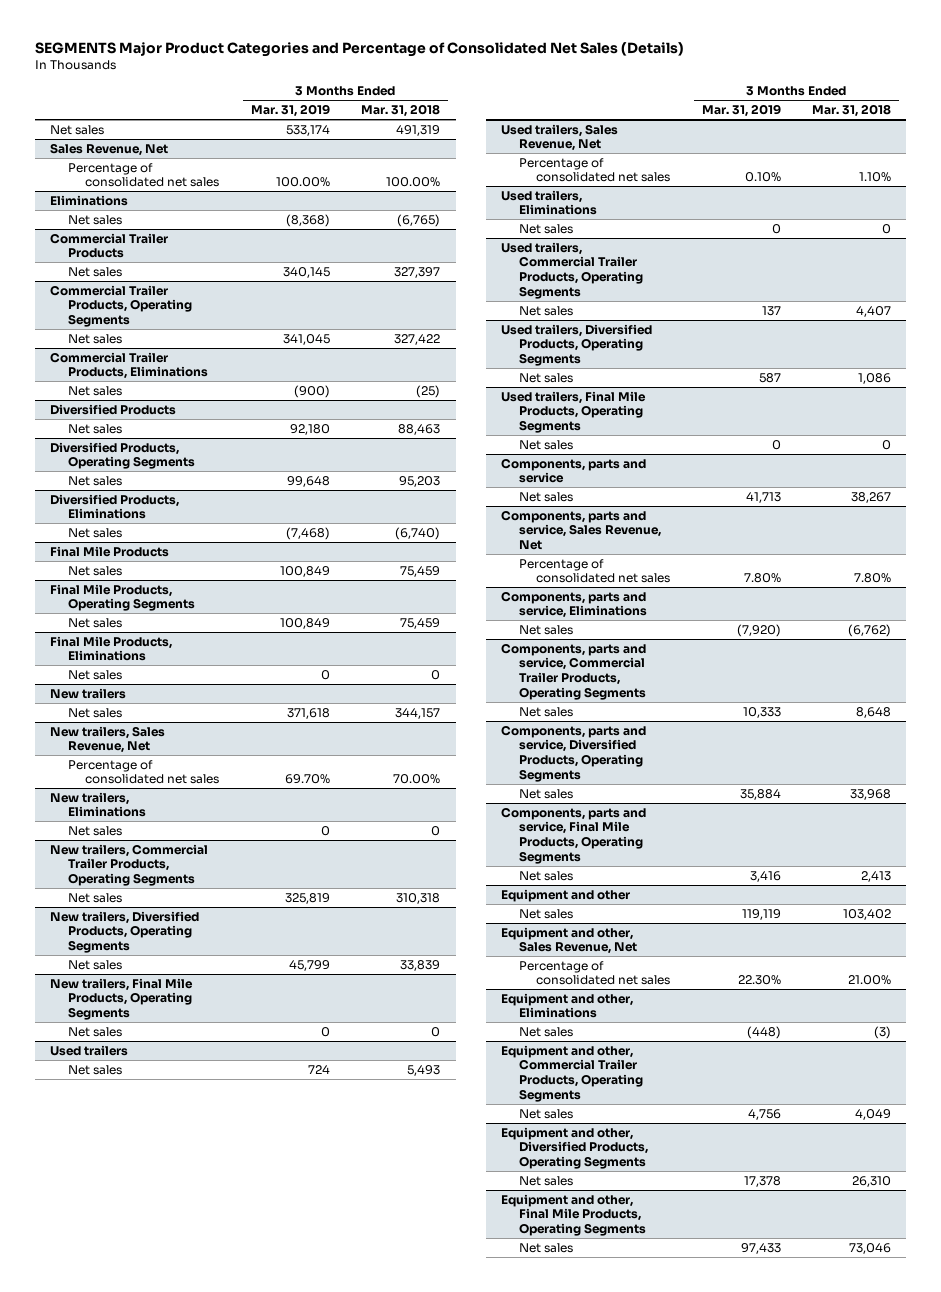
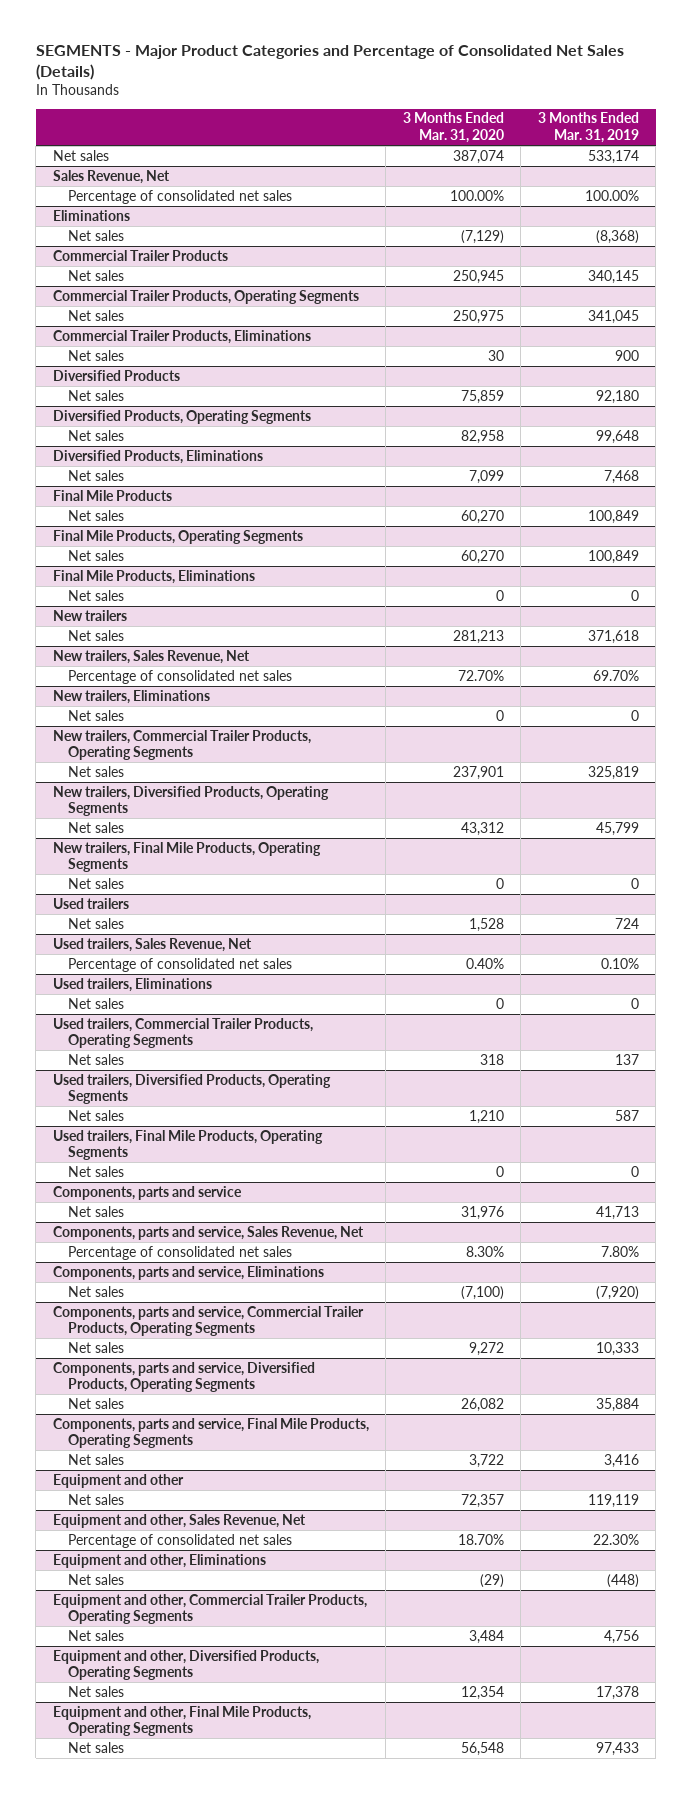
[34,42,684,58] SEGMENTS Major Product Categories and Percentage of Consolidated Net Sales (Details) -> [35,45,624,81] SEGMENTS - Major Product Categories and Percentage of Consolidated Net Sales (Details)
[360,104,440,118] Mar. 31, 2018 -> none
none -> [402,112,504,143] 3 Months Ended Mar. 31, 2020
[293,384,330,398] (900) -> [614,349,639,361] 900
[285,526,330,540] (7,468) -> [603,469,639,484] 7,468

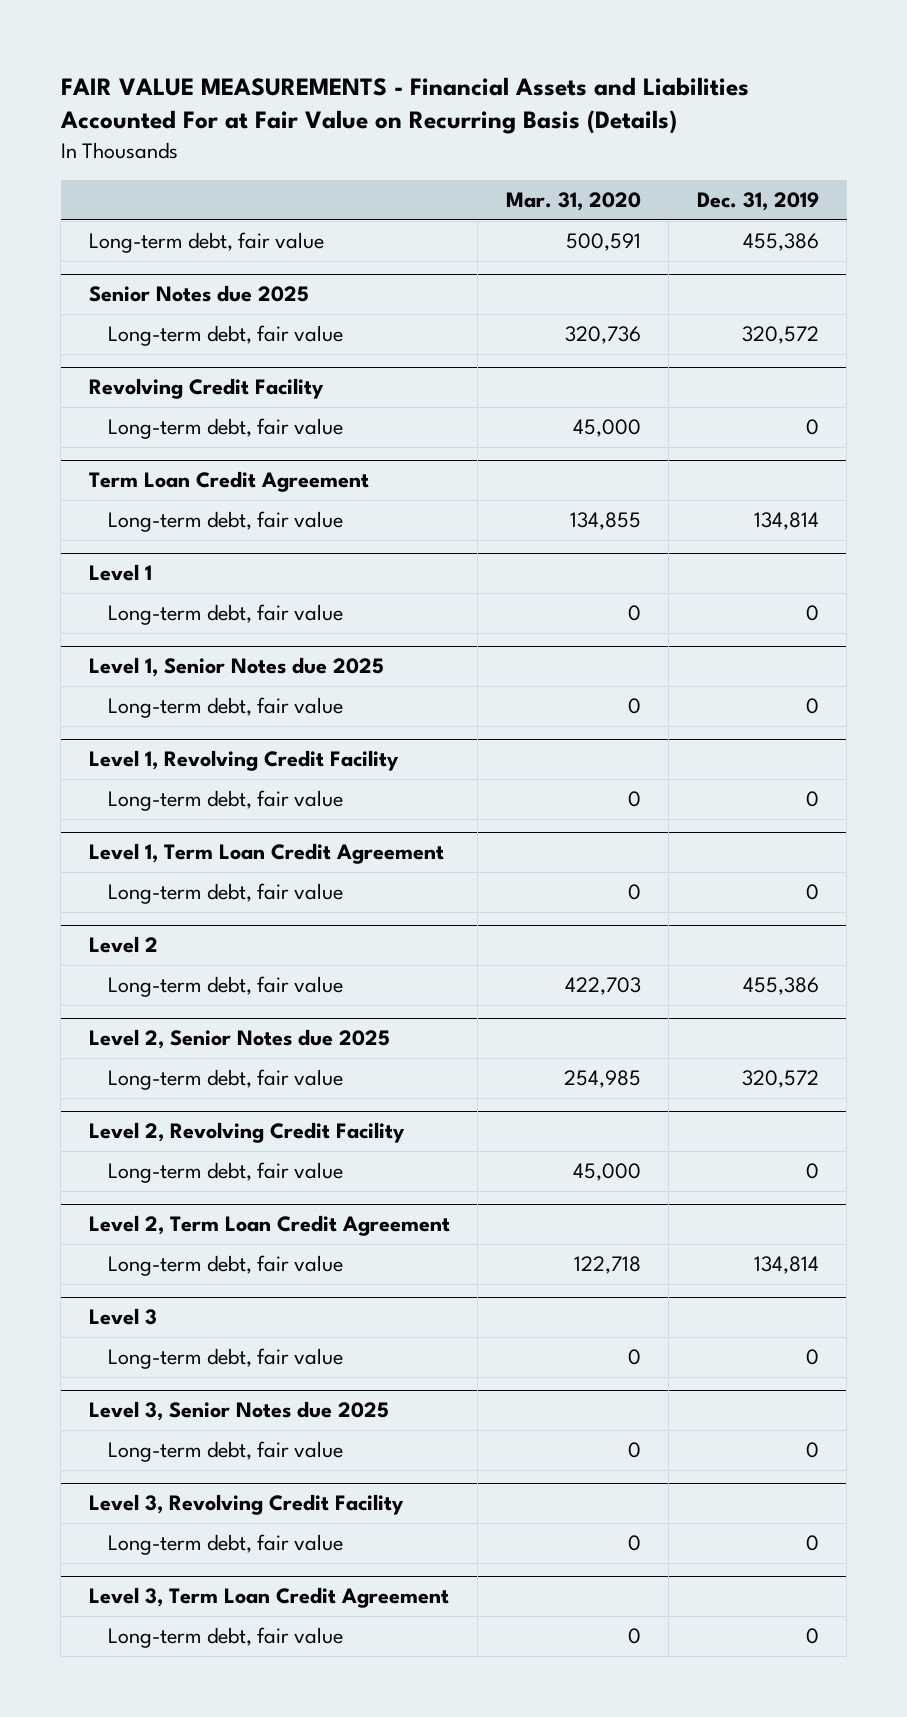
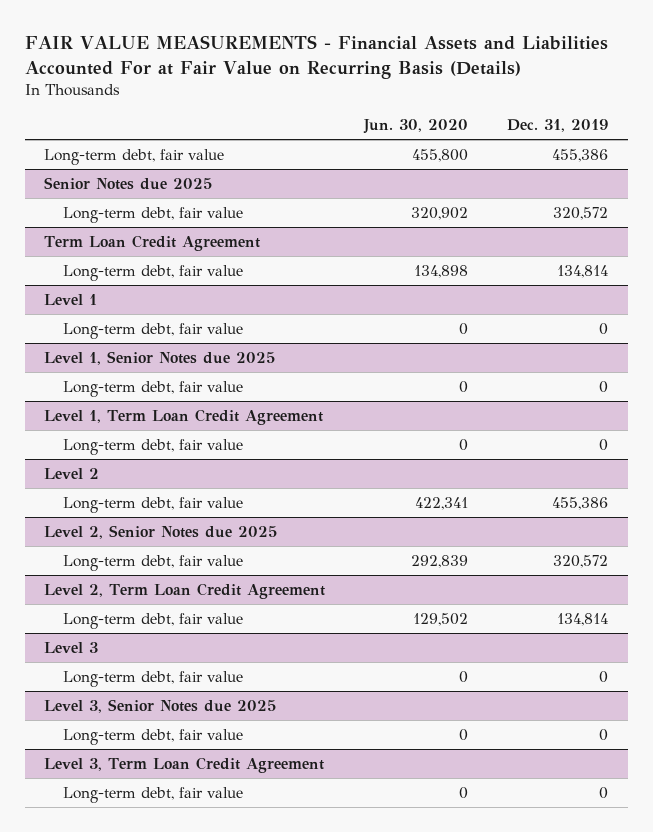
[505,192,641,212] Mar. 31, 2020 -> none
none -> [363,119,469,135] Jun. 30, 2020
[88,378,324,400] Revolving Credit Facility -> none
[107,418,343,440] Long-term debt, fair value -> none
[88,750,399,772] Level 1, Revolving Credit Facility -> none
[107,790,343,812] Long-term debt, fair value -> none
[88,1122,405,1144] Level 2, Revolving Credit Facility -> none
[107,1162,343,1184] Long-term debt, fair value -> none
[88,1494,404,1516] Level 3, Revolving Credit Facility -> none
[107,1534,343,1556] Long-term debt, fair value -> none

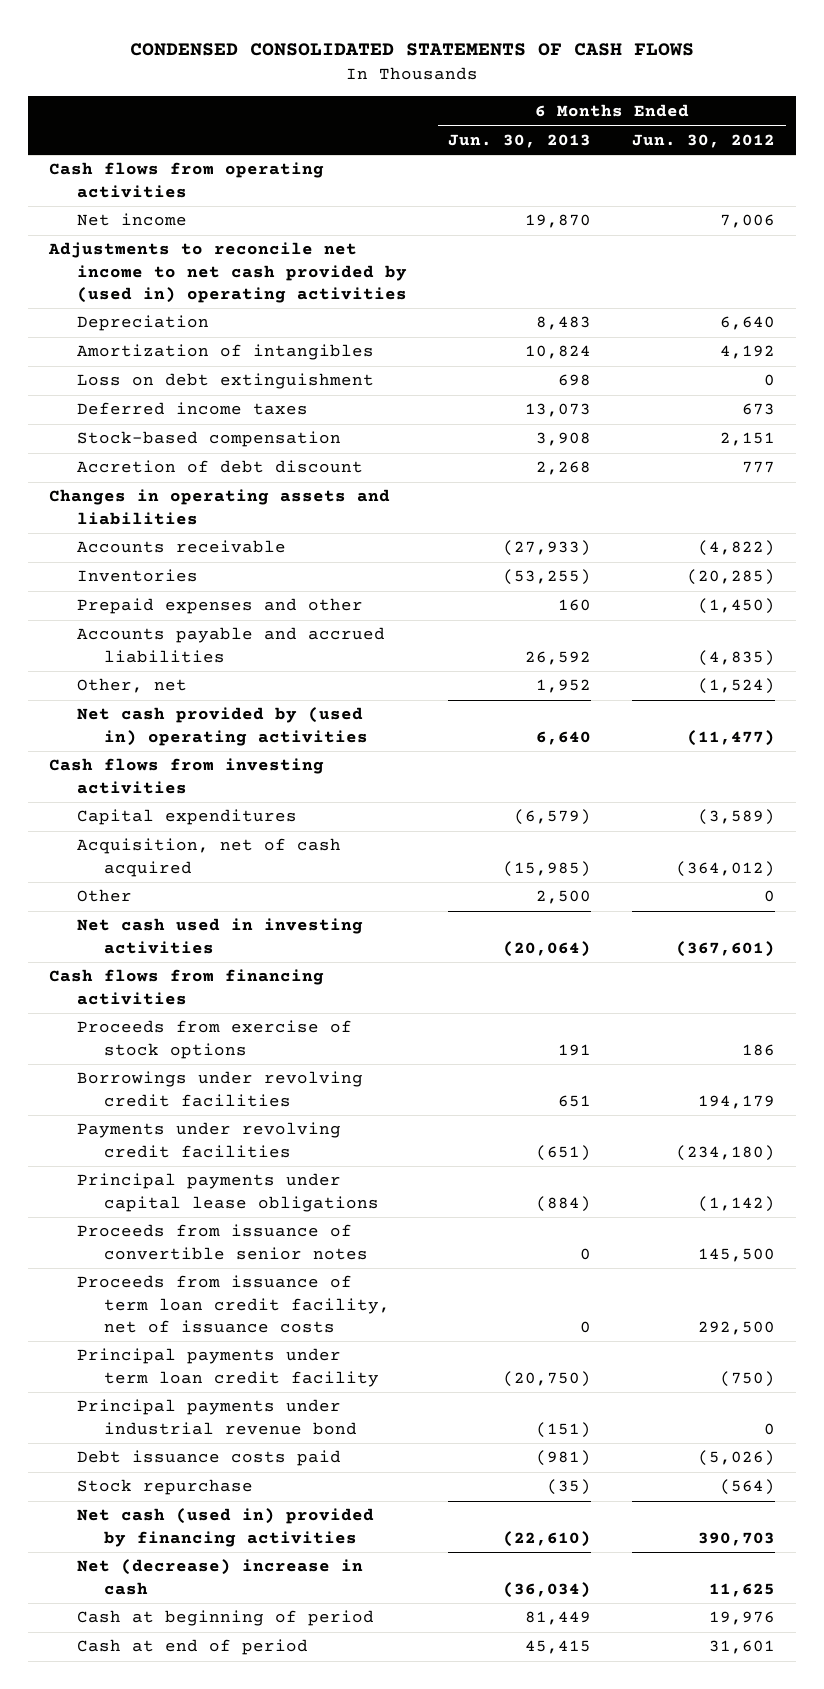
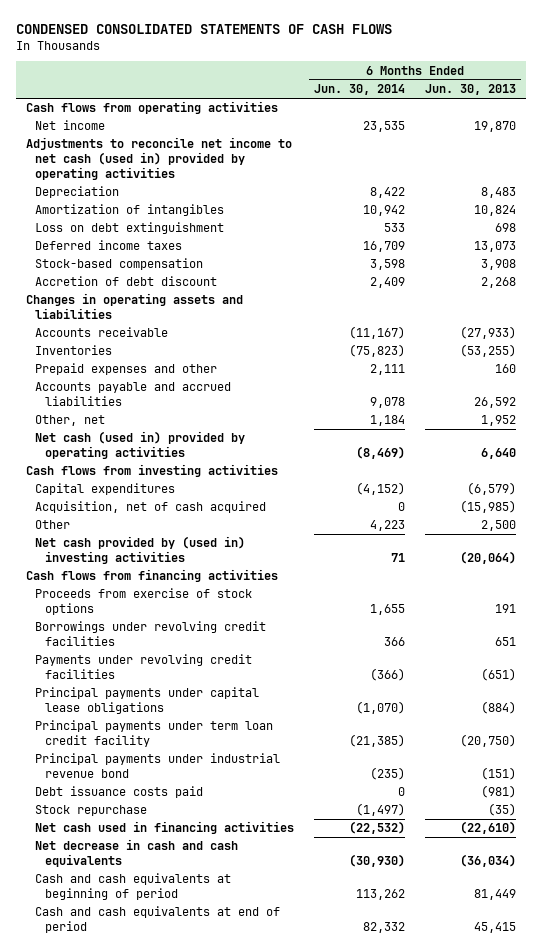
[632,133,776,148] Jun. 30, 2012 -> none
none -> [314,84,406,96] Jun. 30, 2014
[47,242,407,304] Adjustments to reconcile net income to net cash provided by (used in) operating activities -> [25,137,292,181] Adjustments to reconcile net income to net cash (used in) provided by operating activities
[76,707,369,746] Net cash provided by (used in) operating activities -> [35,431,246,460] Net cash (used in) provided by operating activities
[76,918,363,954] Net cash used in investing activities -> [35,536,246,565] Net cash provided by (used in) investing activities
[76,1224,369,1260] Proceeds from issuance of convertible senior notes -> none
[76,1275,391,1334] Proceeds from issuance of term loan credit facility, net of issuance costs -> none
[76,1508,374,1547] Net cash (used in) provided by financing activities -> [35,821,295,835] Net cash used in financing activities
[76,1559,363,1595] Net (decrease) increase in cash -> [35,839,239,868] Net decrease in cash and cash equivalents
[76,1610,374,1627] Cash at beginning of period -> [35,873,232,901] Cash and cash equivalents at beginning of period
[76,1639,308,1656] Cash at end of period -> [35,906,281,934] Cash and cash equivalents at end of period

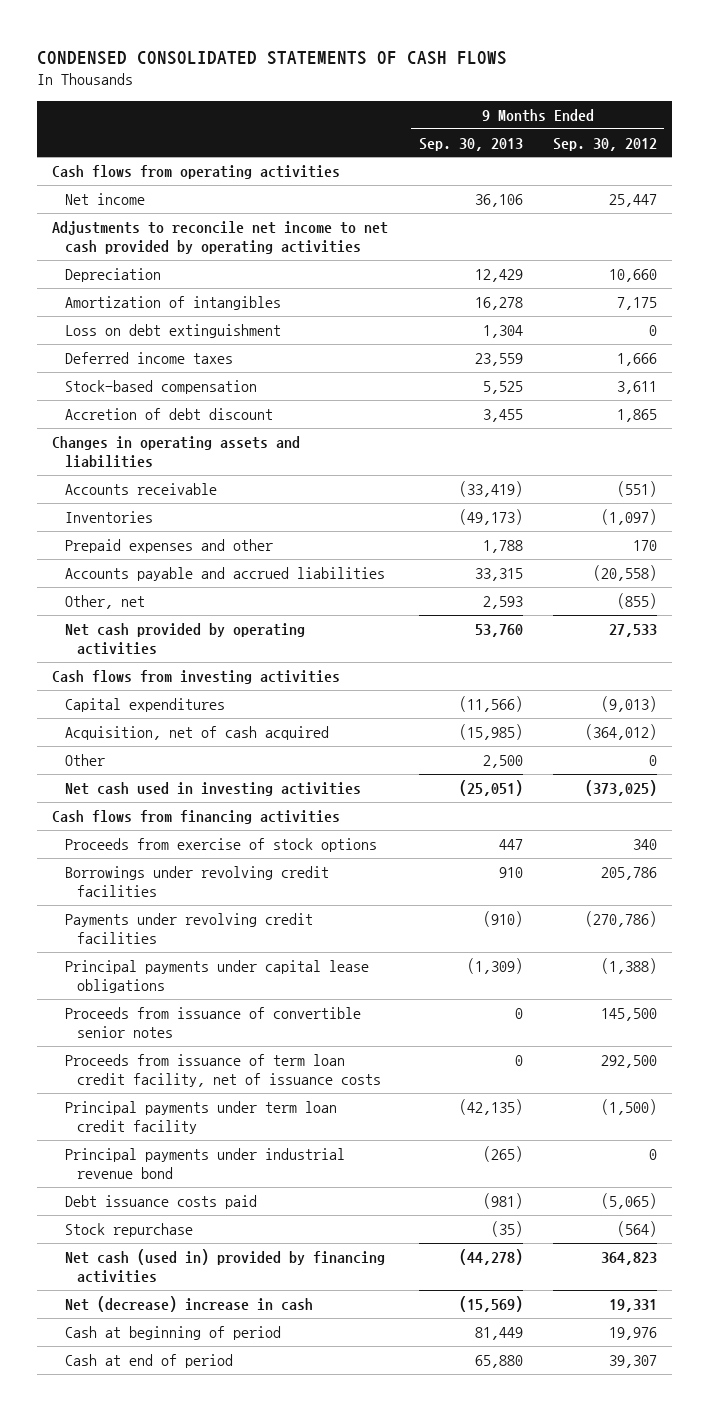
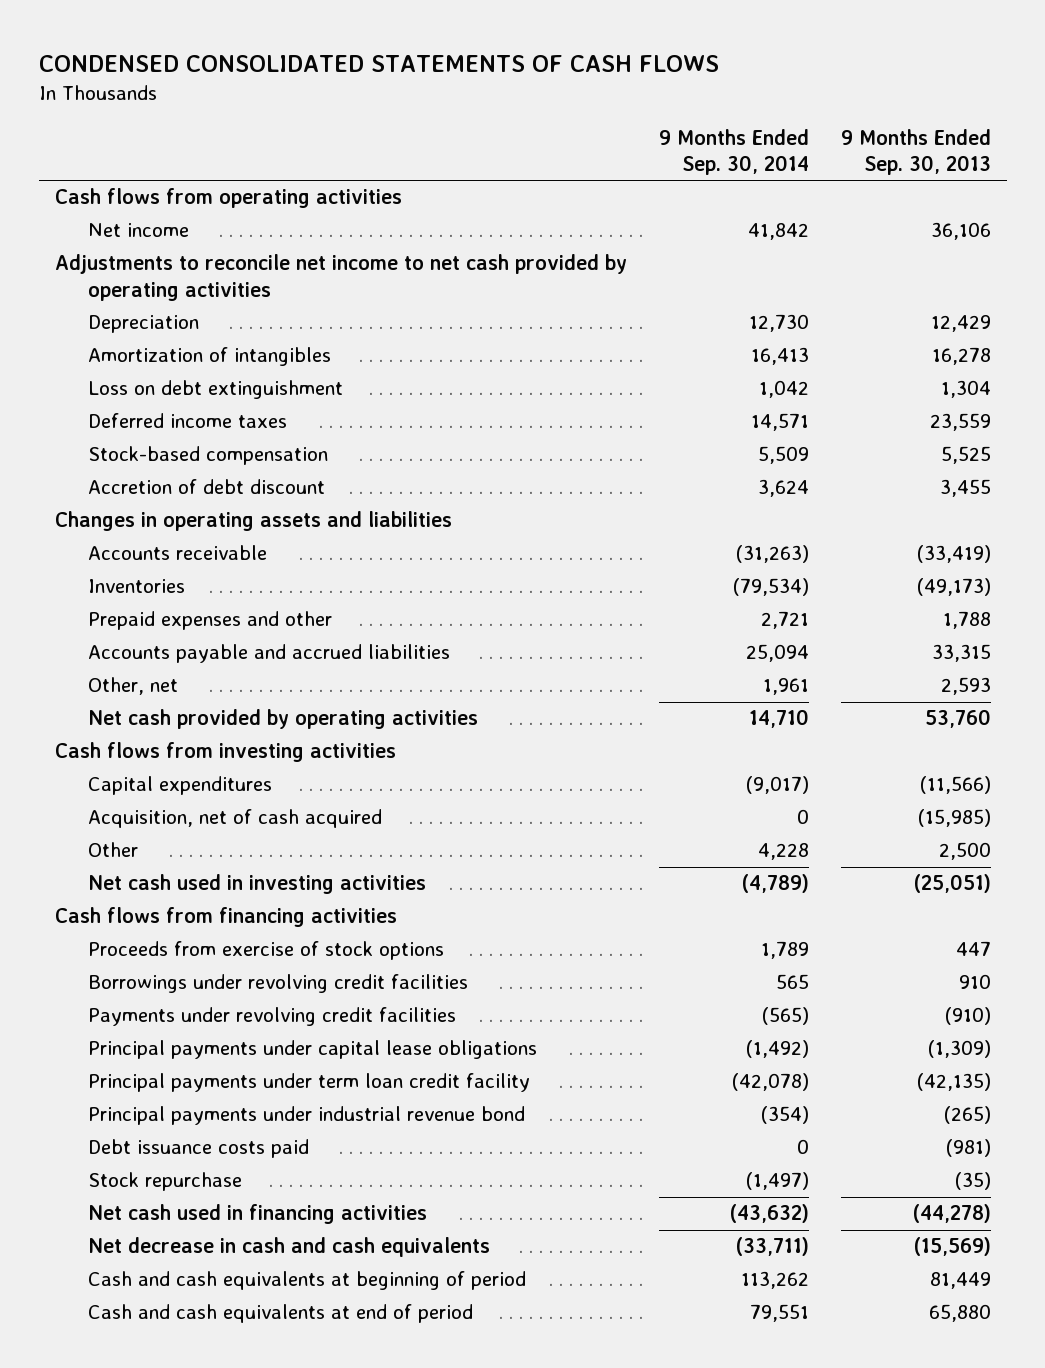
[552,137,657,151] Sep. 30, 2012 -> none
none -> [658,128,809,176] 9 Months Ended Sep. 30, 2014
[64,1007,361,1039] Proceeds from issuance of convertible senior notes -> none
[64,1054,381,1088] Proceeds from issuance of term loan credit facility, net of issuance costs -> none
[64,1249,385,1284] Net cash (used in) provided by financing activities -> [88,1204,428,1225] Net cash used in financing activities
[64,1296,313,1313] Net (decrease) increase in cash -> [88,1237,491,1258] Net decrease in cash and cash equivalents
[64,1326,281,1341] Cash at beginning of period -> [88,1271,527,1291] Cash and cash equivalents at beginning of period
[64,1354,233,1369] Cash at end of period -> [88,1304,474,1324] Cash and cash equivalents at end of period

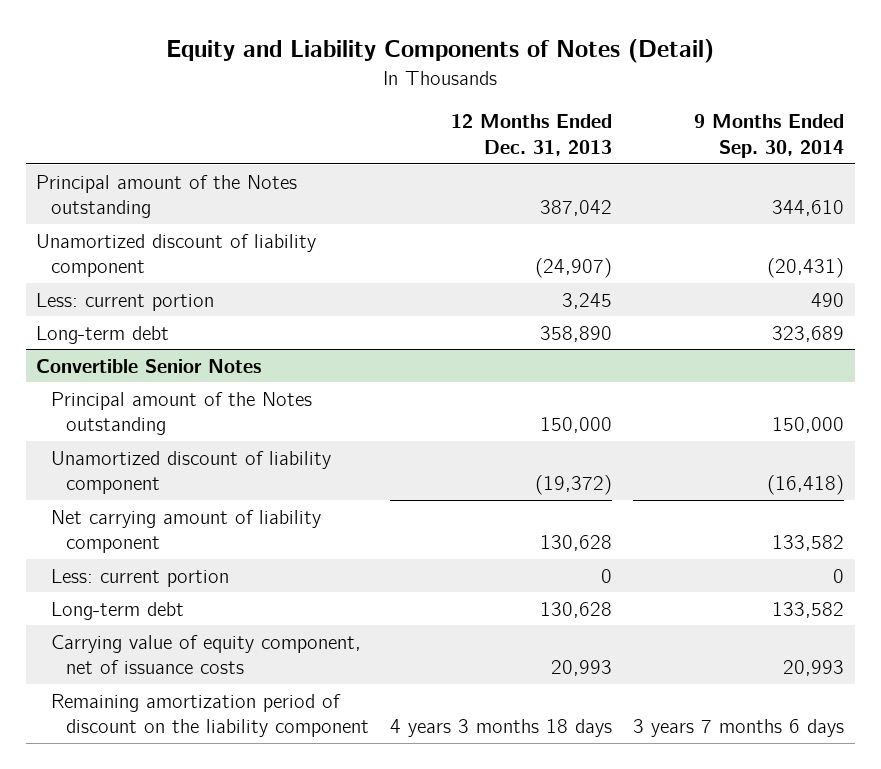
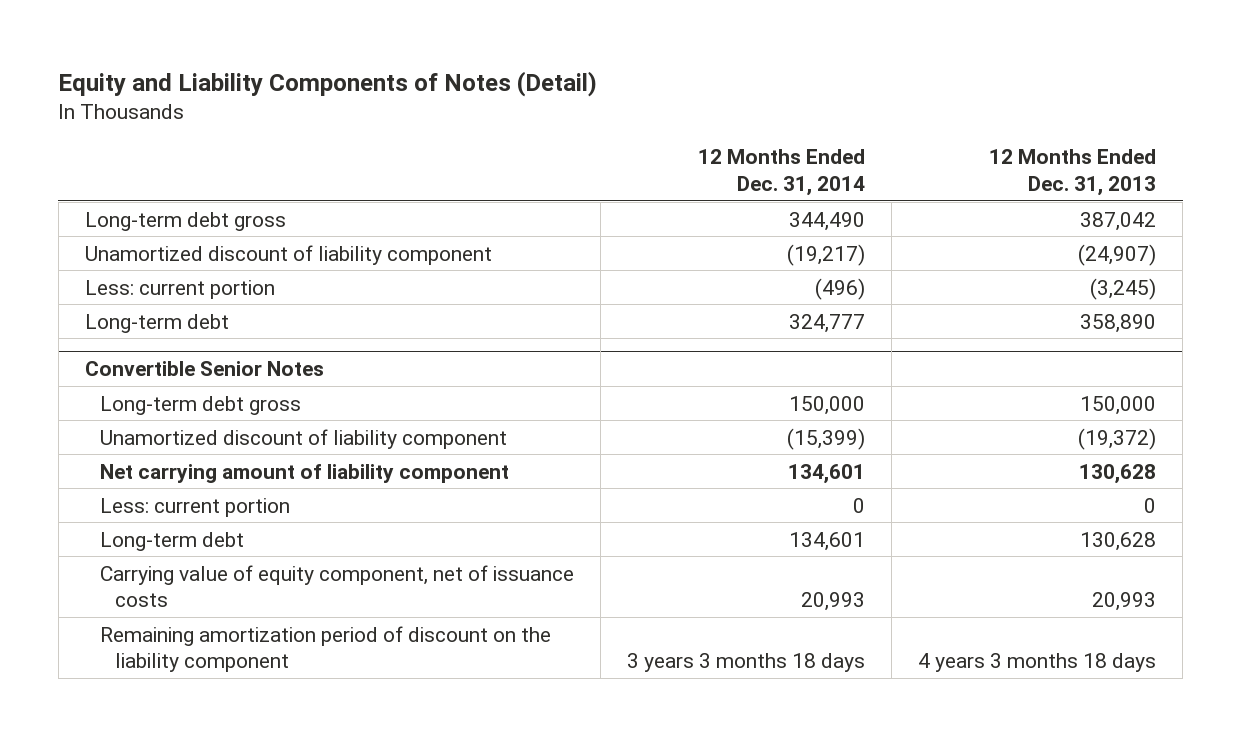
[694,114,845,159] 9 Months Ended Sep. 30, 2014 -> none
none -> [698,149,866,197] 12 Months Ended Dec. 31, 2014
[36,174,298,219] Principal amount of the Notes outstanding -> [84,211,286,231] Long-term debt gross
[562,292,613,309] 3,245 -> [1090,277,1157,300] (3,245)
[51,391,313,436] Principal amount of the Notes outstanding -> [99,395,301,415] Long-term debt gross

